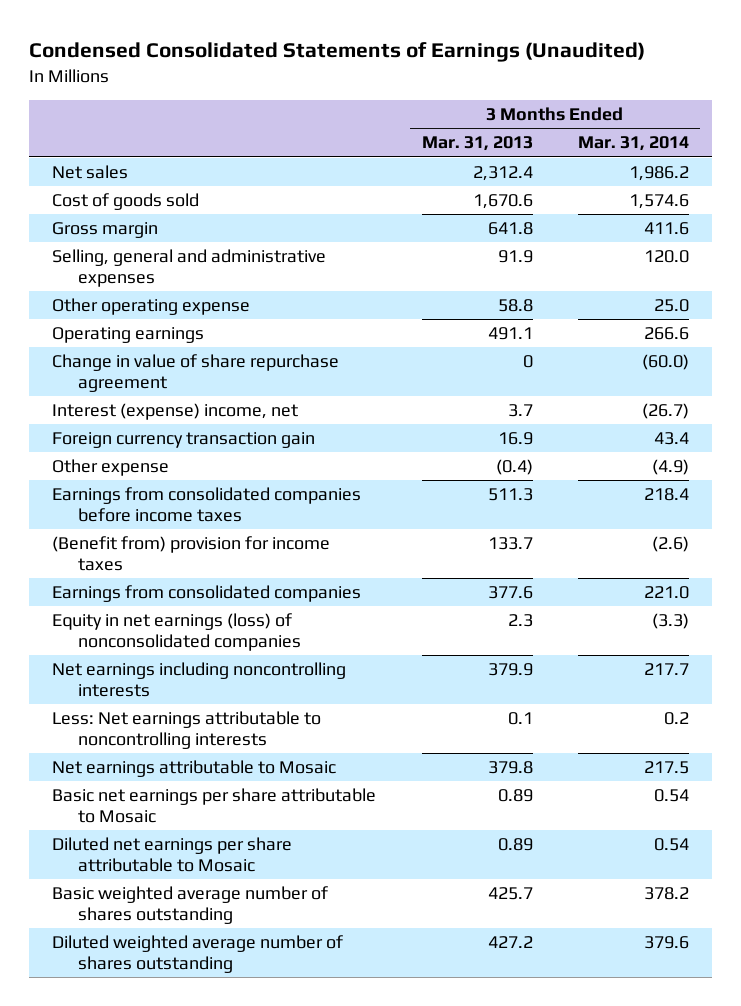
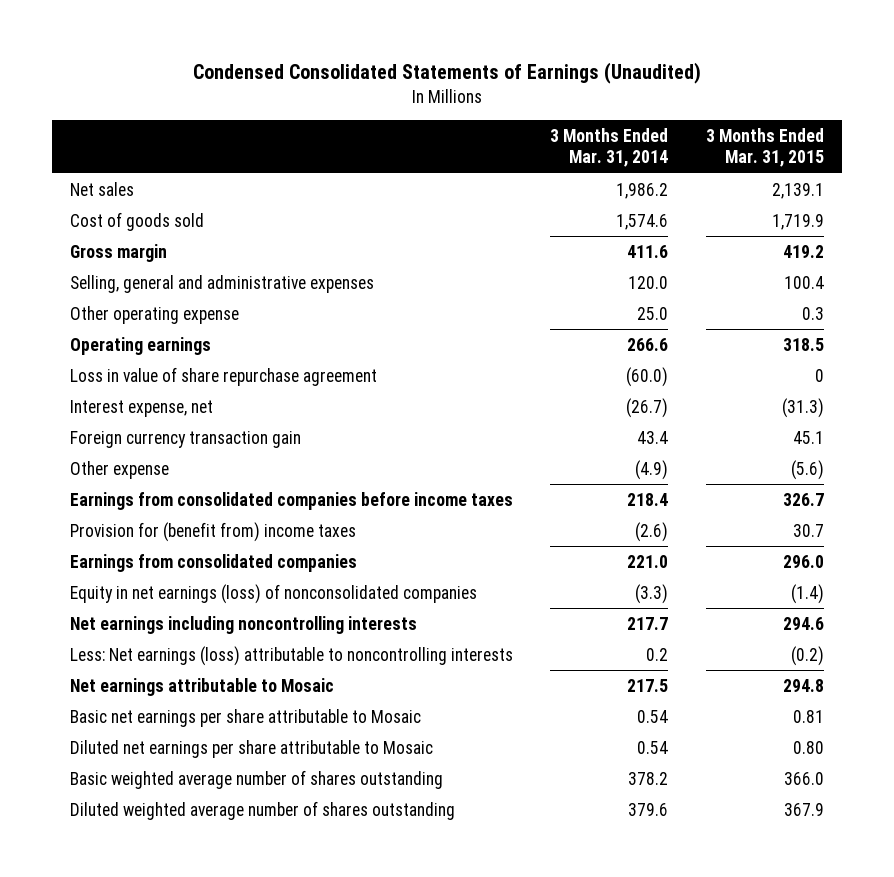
[421,136,533,152] Mar. 31, 2013 -> none
none -> [705,128,824,168] 3 Months Ended Mar. 31, 2015
[52,354,340,393] Change in value of share repurchase agreement -> [70,366,378,386] Loss in value of share repurchase agreement
[52,403,299,421] Interest (expense) income, net -> [70,399,214,417] Interest expense, net
[52,536,331,572] (Benefit from) provision for income taxes -> [70,521,357,542] Provision for (benefit from) income taxes
[52,711,322,750] Less: Net earnings attributable to noncontrolling interests -> [70,645,514,666] Less: Net earnings (loss) attributable to noncontrolling interests

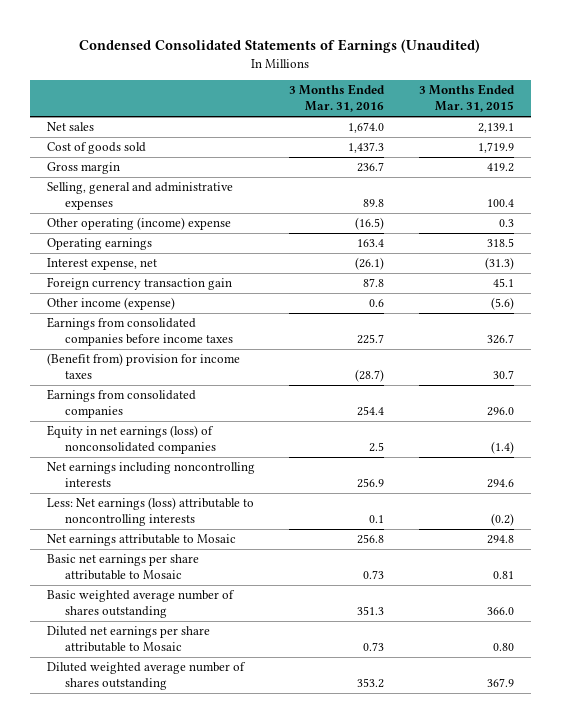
[550,128,669,168] 3 Months Ended Mar. 31, 2014 -> none
none -> [289,84,386,113] 3 Months Ended Mar. 31, 2016
[70,305,240,324] Other operating expense -> [47,217,232,231] Other operating (income) expense
[70,366,378,386] Loss in value of share repurchase agreement -> none
[70,460,170,479] Other expense -> [47,297,176,311] Other income (expense)
[70,521,357,542] Provision for (benefit from) income taxes -> [47,353,241,380] (Benefit from) provision for income taxes
[70,739,434,758] Diluted net earnings per share attributable to Mosaic -> [47,626,211,653] Diluted net earnings per share attributable to Mosaic

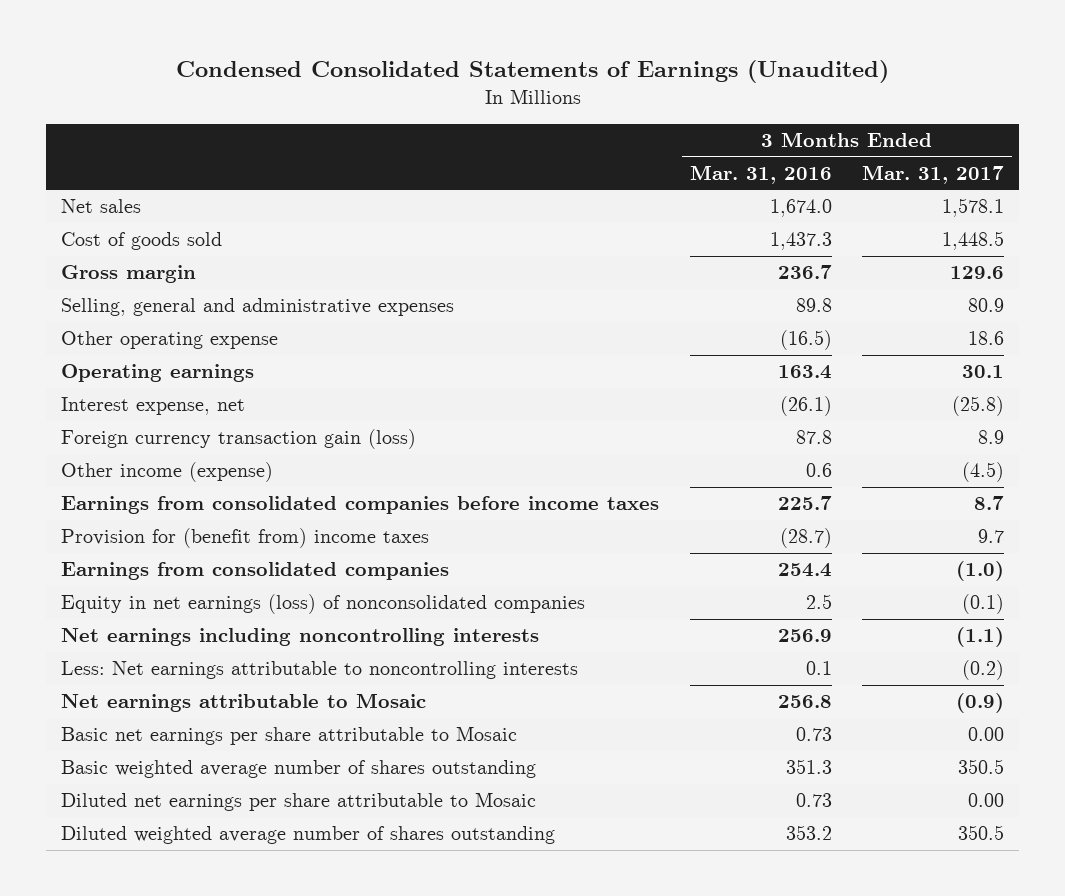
[418,84,515,113] 3 Months Ended Mar. 31, 2015 -> none
none -> [862,164,1005,184] Mar. 31, 2017
[47,217,232,231] Other operating (income) expense -> [61,331,279,350] Other operating expense
[47,277,233,291] Foreign currency transaction gain -> [61,429,417,450] Foreign currency transaction gain (loss)
[47,353,241,380] (Benefit from) provision for income taxes -> [61,528,430,549] Provision for (benefit from) income taxes
[47,497,255,527] Less: Net earnings (loss) attributable to noncontrolling interests -> [61,661,579,680] Less: Net earnings attributable to noncontrolling interests

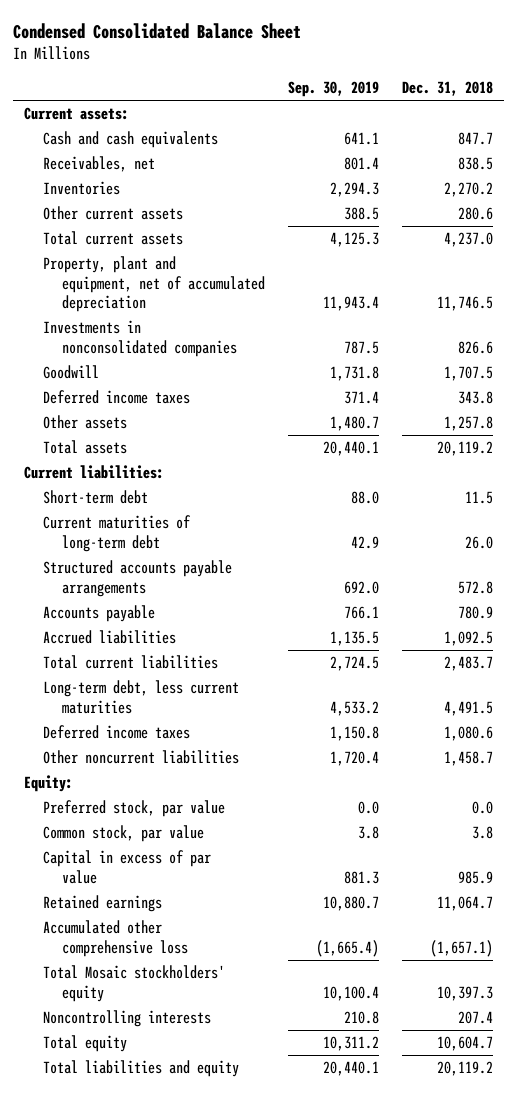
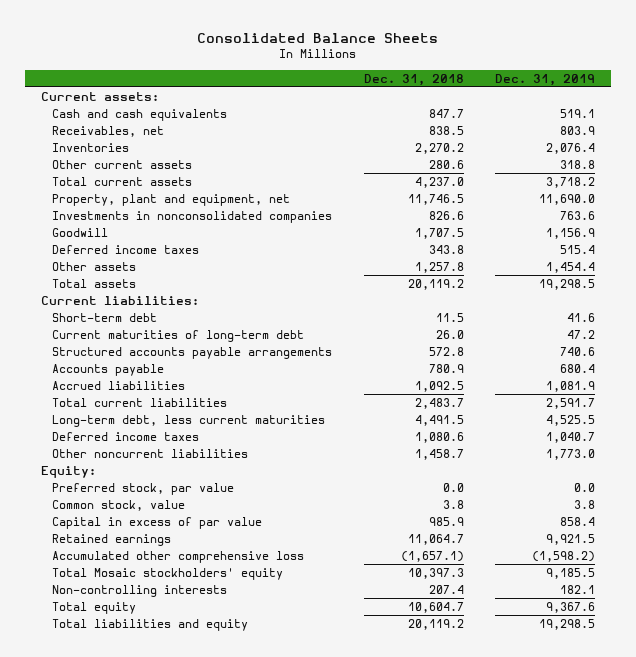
[12,22,301,39] Condensed Consolidated Balance Sheet -> [197,33,439,44] Consolidated Balance Sheets
[287,81,379,98] Sep. 30, 2019 -> none
none -> [495,73,596,86] Dec. 31, 2019
[43,256,265,313] Property, plant and equipment, net of accumulated depreciation -> [52,193,291,206] Property, plant and equipment, net
[43,825,205,843] Common stock, par value -> [52,499,186,511] Common stock, value
[43,1010,212,1028] Noncontrolling interests -> [52,584,228,597] Non-controlling interests

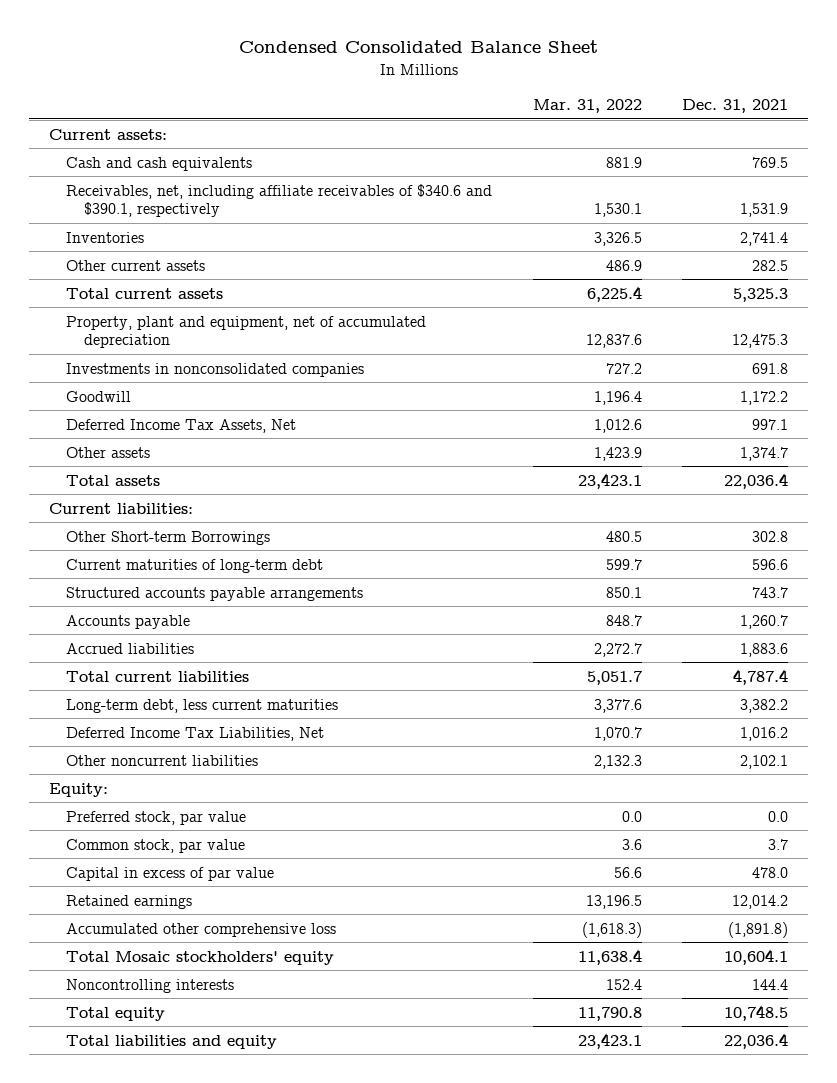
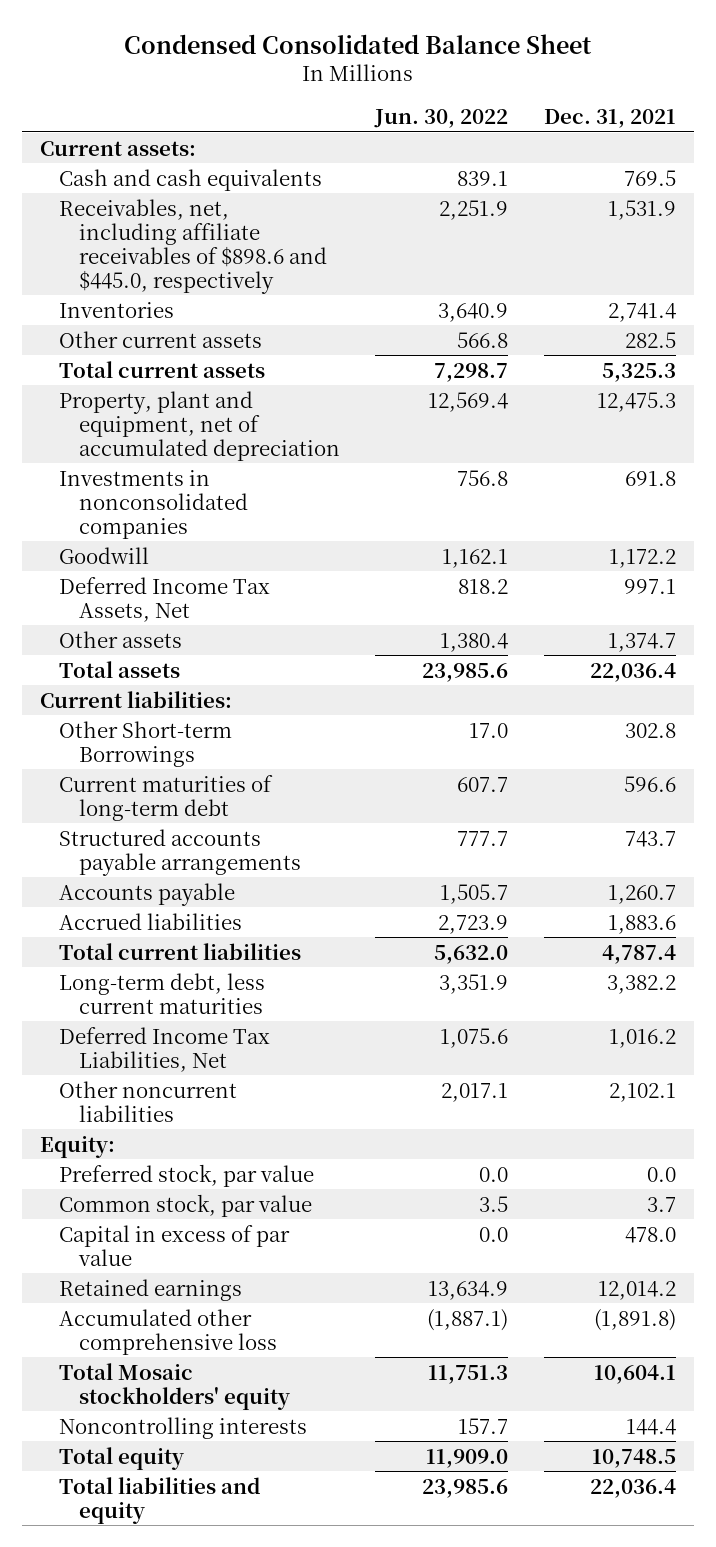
[532,99,642,114] Mar. 31, 2022 -> none
none -> [374,109,509,129] Jun. 30, 2022
[66,183,493,218] Receivables, net, including affiliate receivables of $340.6 and $390.1, respectively -> [59,198,327,294] Receivables, net, including affiliate receivables of $898.6 and $445.0, respectively

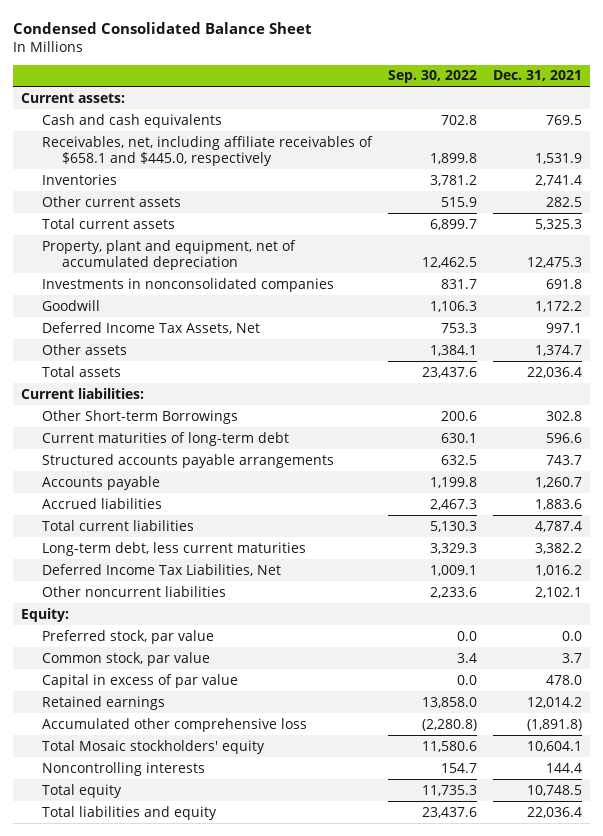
[374,109,509,129] Jun. 30, 2022 -> none
none -> [387,70,477,84] Sep. 30, 2022
[59,198,327,294] Receivables, net, including affiliate receivables of $898.6 and $445.0, respectively -> [41,135,373,167] Receivables, net, including affiliate receivables of $658.1 and $445.0, respectively

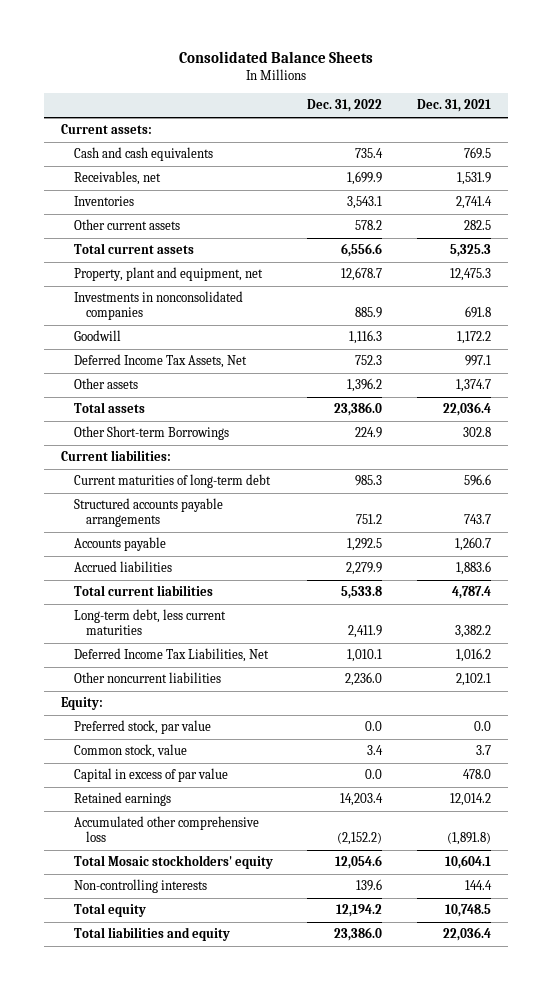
[13,21,313,34] Condensed Consolidated Balance Sheet -> [178,51,373,64] Consolidated Balance Sheets
[387,70,477,84] Sep. 30, 2022 -> none
none -> [307,99,383,113] Dec. 31, 2022
[41,135,373,167] Receivables, net, including affiliate receivables of $658.1 and $445.0, respectively -> [73,171,161,186] Receivables, net
[41,239,296,271] Property, plant and equipment, net of accumulated depreciation -> [73,267,263,282] Property, plant and equipment, net
[21,387,145,399] Current liabilities: -> [60,450,171,462] Current liabilities:
[41,651,210,666] Common stock, par value -> [73,744,187,759] Common stock, value
[41,761,205,776] Noncontrolling interests -> [73,879,207,894] Non-controlling interests

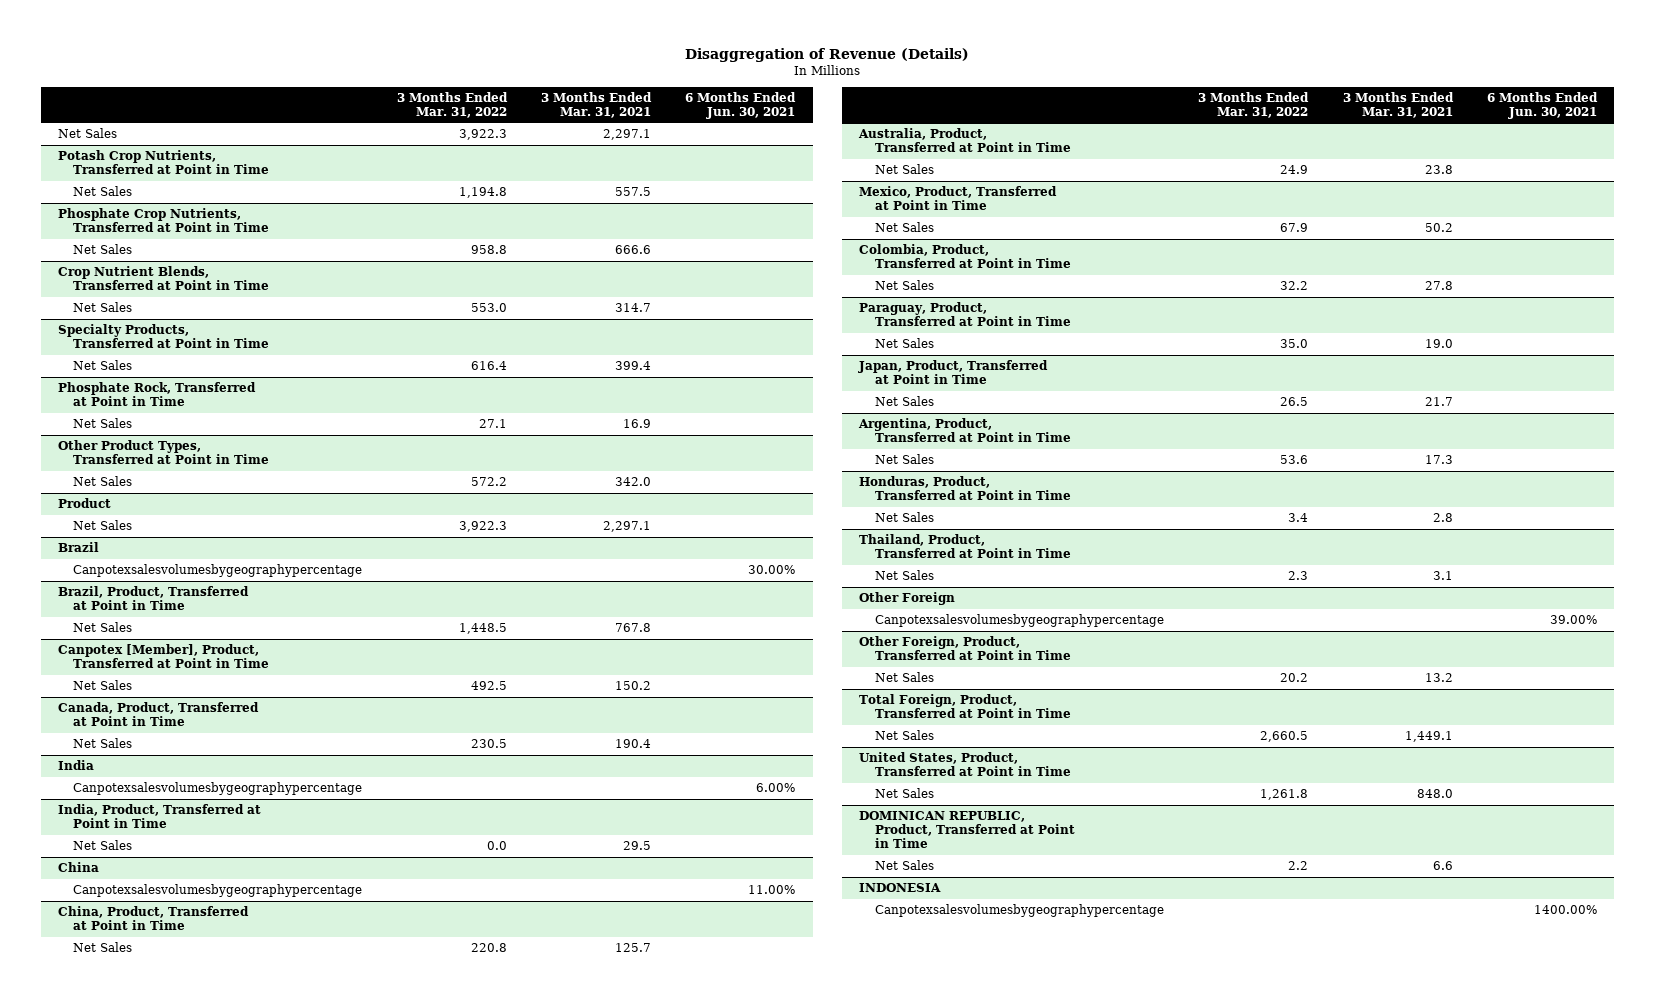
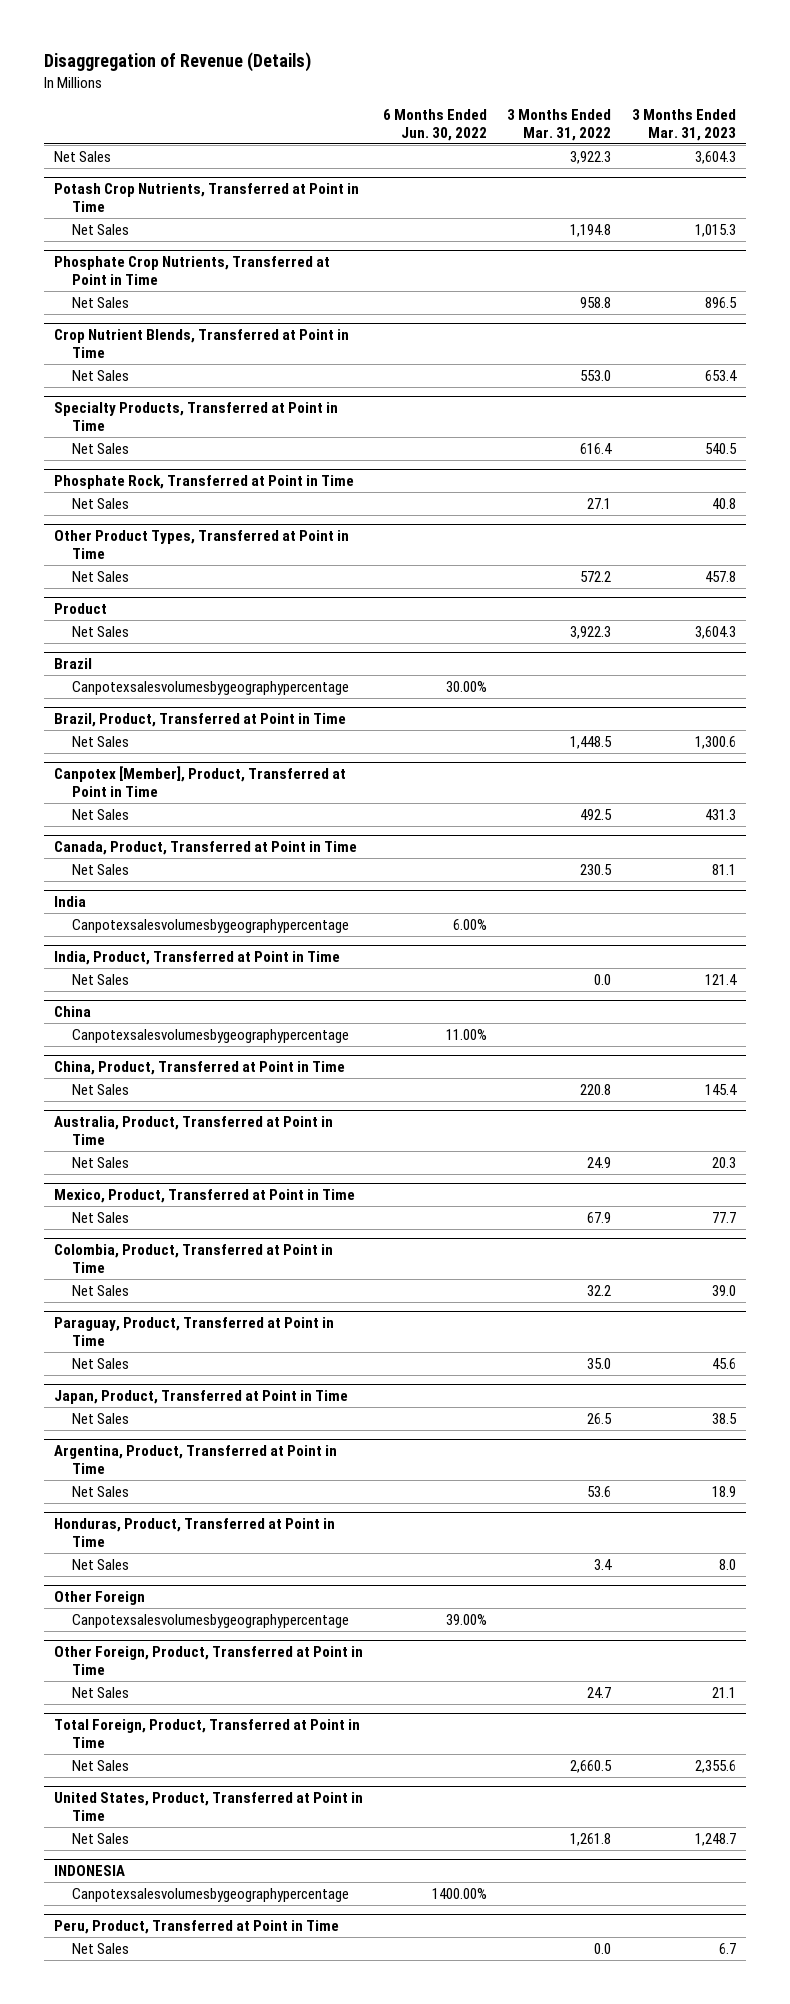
[541,91,653,118] 3 Months Ended Mar. 31, 2021 -> none
[685,91,797,119] 6 Months Ended Jun. 30, 2021 -> none
none -> [383,108,488,141] 6 Months Ended Jun. 30, 2022
none -> [631,108,736,141] 3 Months Ended Mar. 31, 2023
[859,534,1071,559] Thailand, Product, Transferred at Point in Time -> none
[874,570,934,581] Net Sales -> none
[1280,673,1309,683] 20.2 -> [587,1686,612,1698] 24.7
[859,811,1075,849] DOMINICAN REPUBLIC, Product, Transferred at Point in Time -> none
[874,860,934,871] Net Sales -> none
none -> [53,1919,339,1934] Peru, Product, Transferred at Point in Time
none -> [72,1942,130,1954] Net Sales

